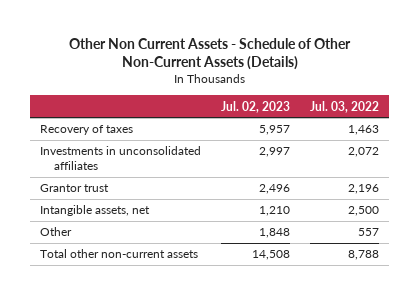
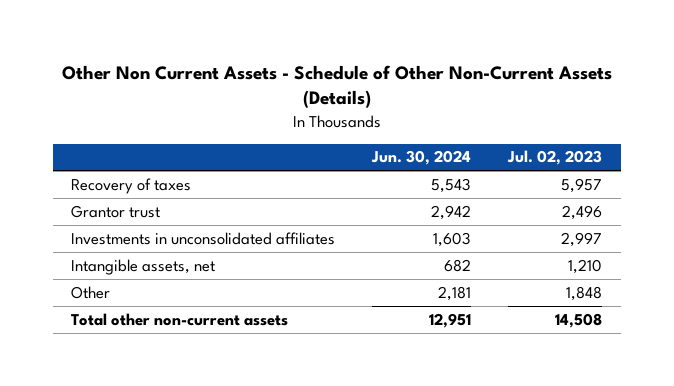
[309,100,379,113] Jul. 03, 2022 -> none
none -> [371,150,472,166] Jun. 30, 2024
[40,146,202,171] Investments in unconsolidated affiliates -> [71,231,336,245] Investments in unconsolidated affiliates

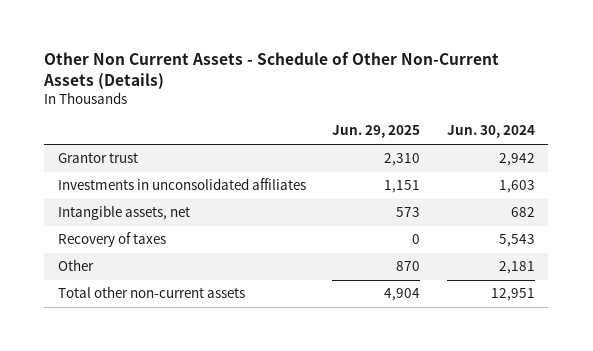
[507,150,603,166] Jul. 02, 2023 -> none
none -> [332,125,421,139] Jun. 29, 2025
[71,177,192,194] Recovery of taxes -> [57,232,166,248] Recovery of taxes

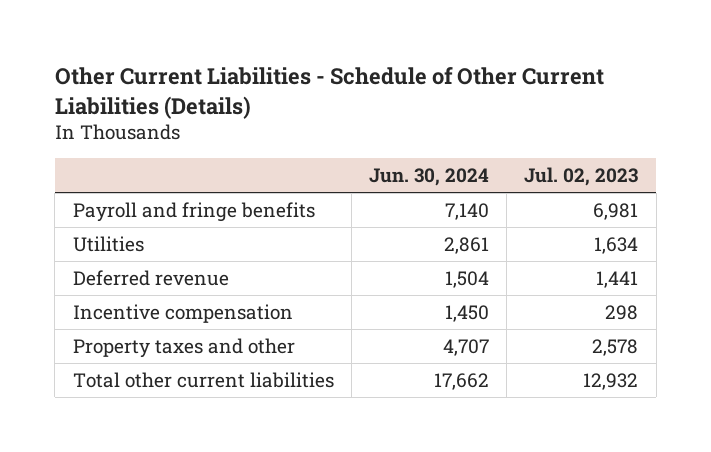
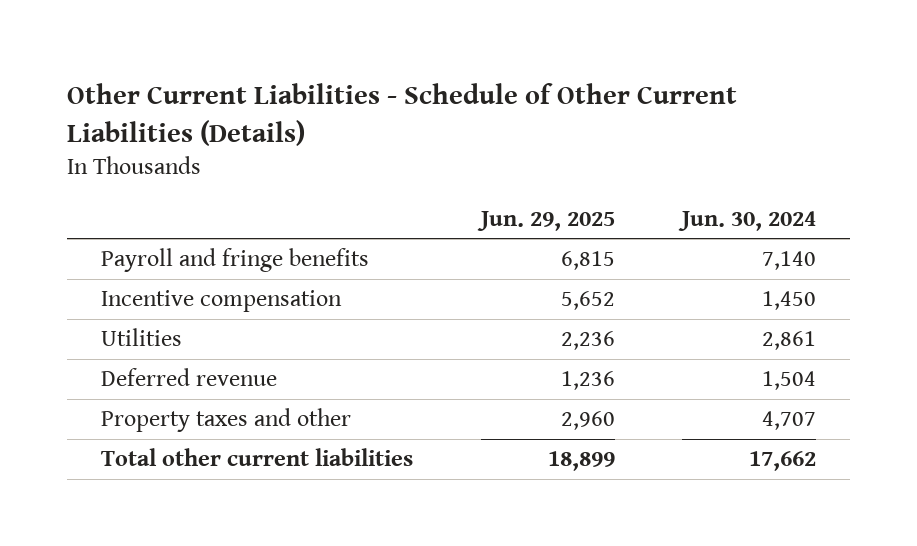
[524,166,639,186] Jul. 02, 2023 -> none
none -> [476,210,615,231] Jun. 29, 2025
[72,303,293,323] Incentive compensation -> [100,290,342,313] Incentive compensation

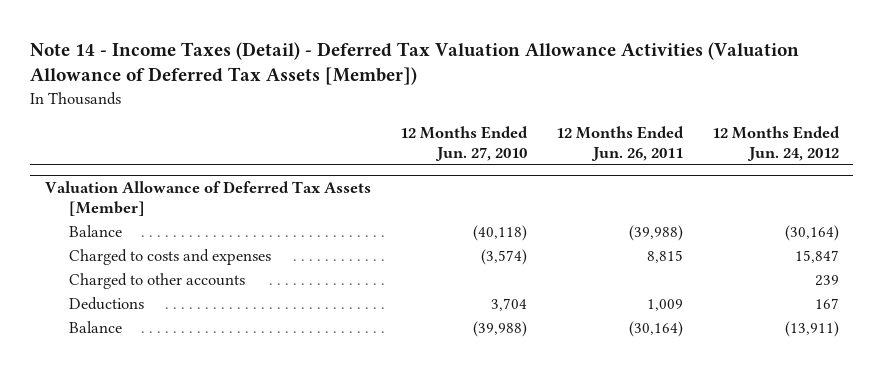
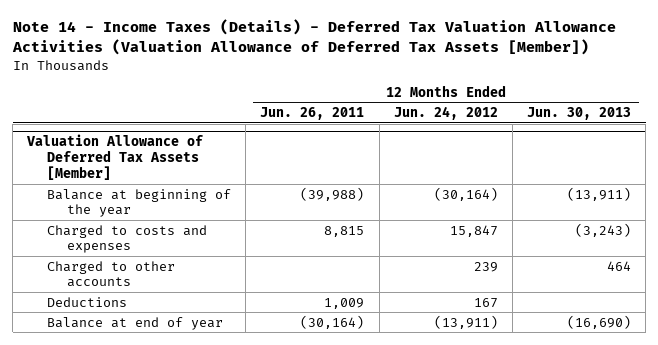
[30,41,800,86] Note 14 - Income Taxes (Detail) - Deferred Tax Valuation Allowance Activities (Valuation Allowance of Deferred Tax Assets [Member]) -> [11,19,616,56] Note 14 - Income Taxes (Details) - Deferred Tax Valuation Allowance Activities (Valuation Allowance of Deferred Tax Assets [Member])
[399,125,528,161] 12 Months Ended Jun. 27, 2010 -> none
none -> [527,107,632,121] Jun. 30, 2013
[68,224,122,237] Balance -> [47,188,232,218] Balance at beginning of the year
[68,320,122,333] Balance -> [47,316,224,330] Balance at end of year

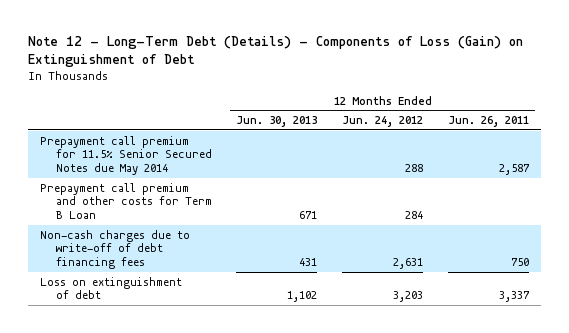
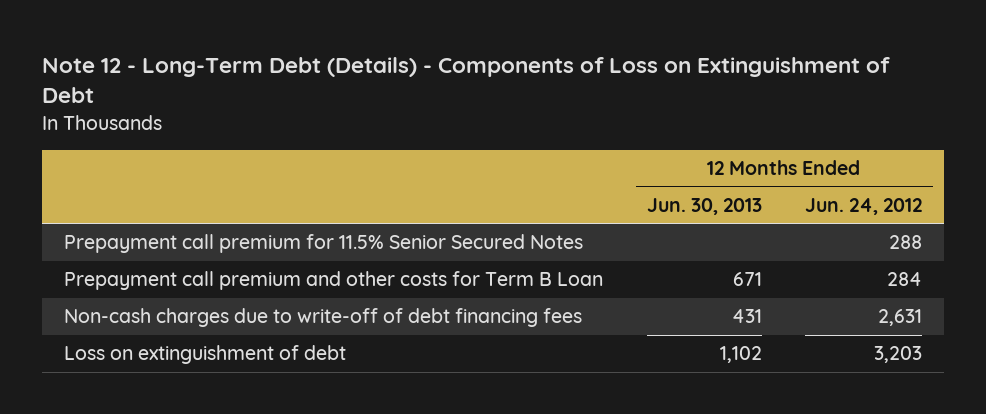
[27,35,523,67] Note 12 - Long-Term Debt (Details) - Components of Loss (Gain) on Extinguishment of Debt -> [42,56,891,104] Note 12 - Long-Term Debt (Details) - Components of Loss on Extinguishment of Debt
[447,116,529,128] Jun. 26, 2011 -> none
[39,135,212,176] Prepayment call premium for 11.5% Senior Secured Notes due May 2014 -> [63,234,583,254] Prepayment call premium for 11.5% Senior Secured Notes

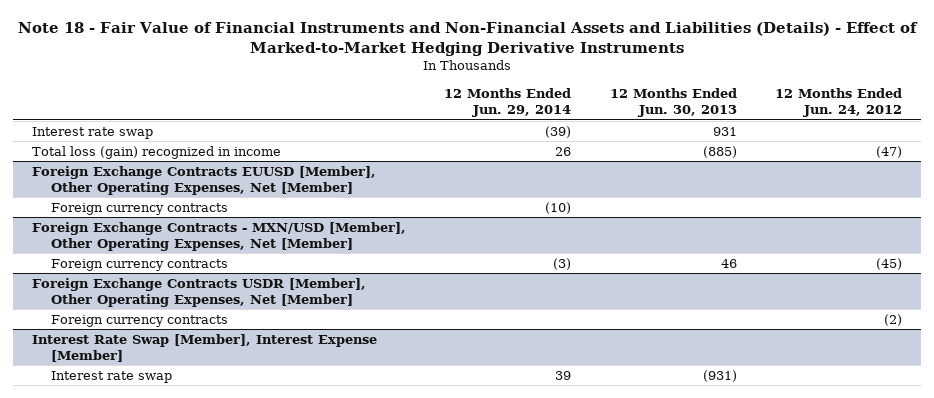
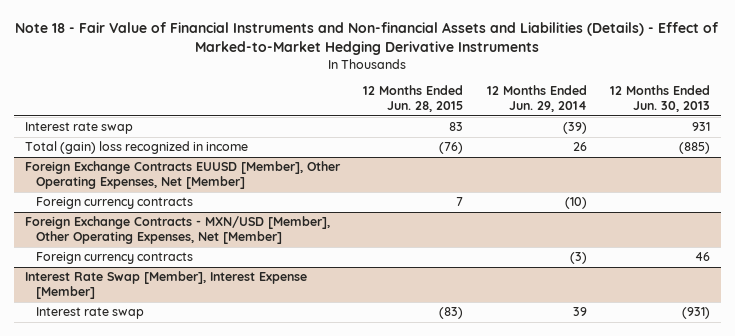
[18,22,919,57] Note 18 - Fair Value of Financial Instruments and Non-Financial Assets and Liabilities (Details) - Effect of Marked-to-Market Hedging Derivative Instruments -> [15,21,720,55] Note 18 - Fair Value of Financial Instruments and Non-financial Assets and Liabilities (Details) - Effect of Marked-to-Market Hedging Derivative Instruments
[775,88,903,118] 12 Months Ended Jun. 24, 2012 -> none
none -> [363,85,464,113] 12 Months Ended Jun. 28, 2015
[32,145,282,159] Total loss (gain) recognized in income -> [25,141,249,155] Total (gain) loss recognized in income
[32,277,367,308] Foreign Exchange Contracts USDR [Member], Other Operating Expenses, Net [Member] -> none
[51,314,229,327] Foreign currency contracts -> none

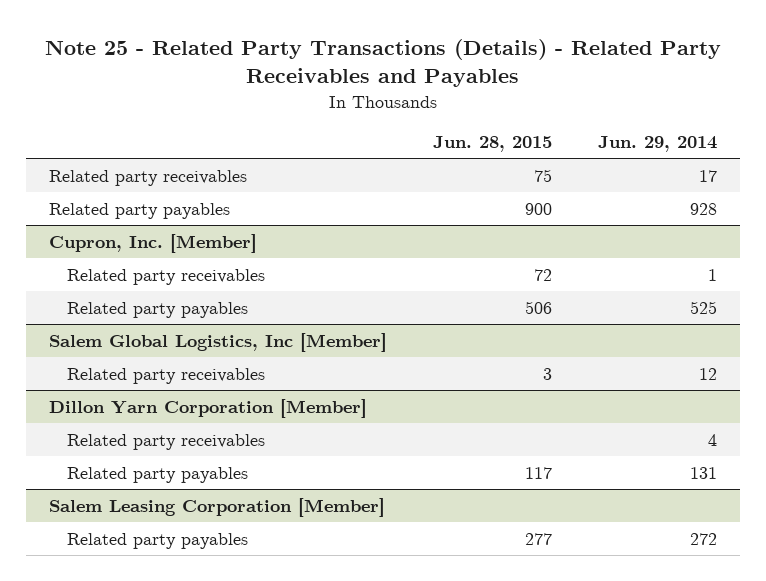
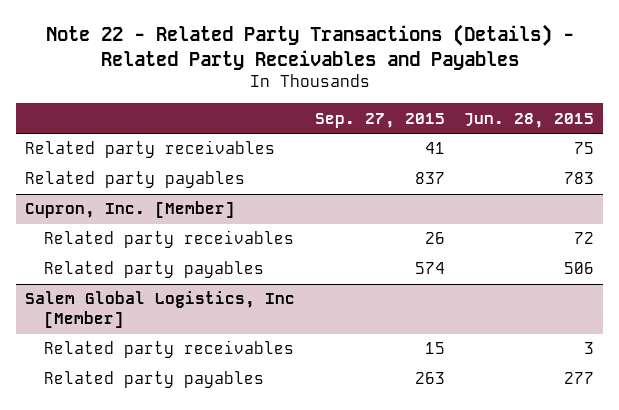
[45,38,722,87] Note 25 - Related Party Transactions (Details) - Related Party Receivables and Payables -> [45,23,574,70] Note 22 - Related Party Transactions (Details) - Related Party Receivables and Payables
[597,136,717,153] Jun. 29, 2014 -> none
none -> [314,112,445,128] Sep. 27, 2015
[525,202,553,215] 900 -> [563,172,594,185] 783
[49,398,368,418] Dillon Yarn Corporation [Member] -> none
[66,433,265,450] Related party receivables -> none
[66,466,248,483] Related party payables -> none
[49,497,386,517] Salem Leasing Corporation [Member] -> none

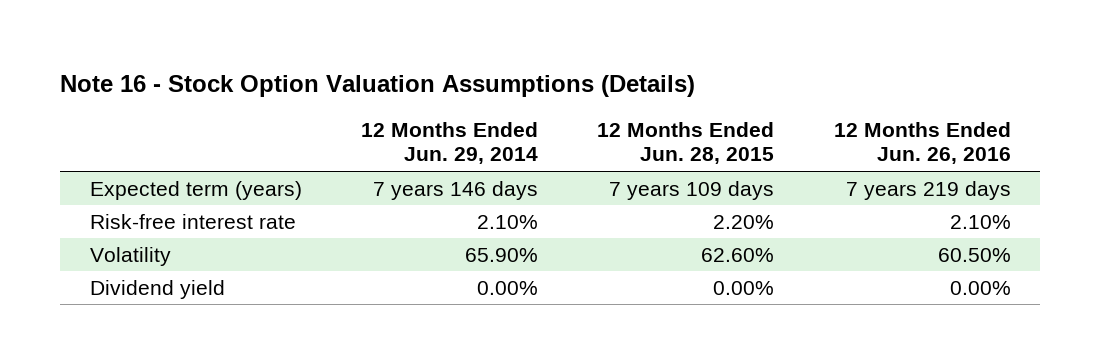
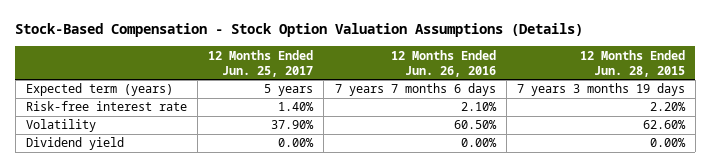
[59,75,695,98] Note 16 - Stock Option Valuation Assumptions (Details) -> [15,23,584,38] Stock-Based Compensation - Stock Option Valuation Assumptions (Details)
[360,121,538,165] 12 Months Ended Jun. 29, 2014 -> none
none -> [208,49,314,77] 12 Months Ended Jun. 25, 2017
[609,180,775,200] 7 years 109 days -> [516,83,685,97] 7 years 3 months 19 days
[845,180,1011,200] 7 years 219 days -> [334,83,496,97] 7 years 7 months 6 days

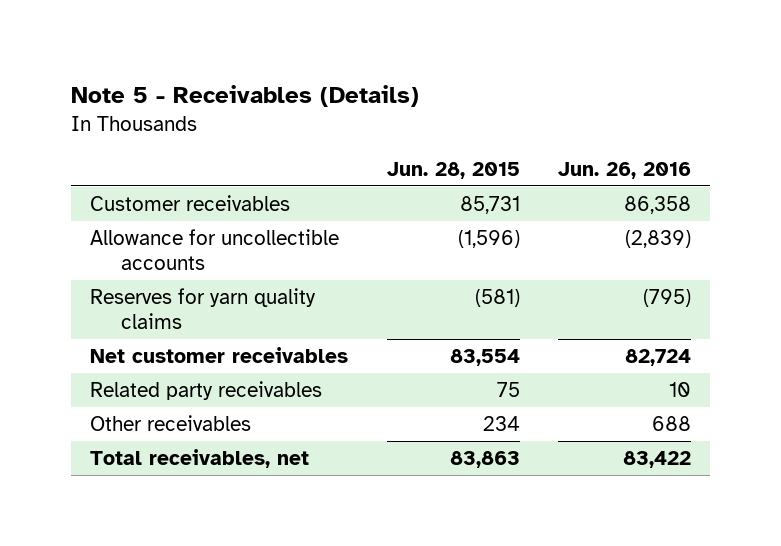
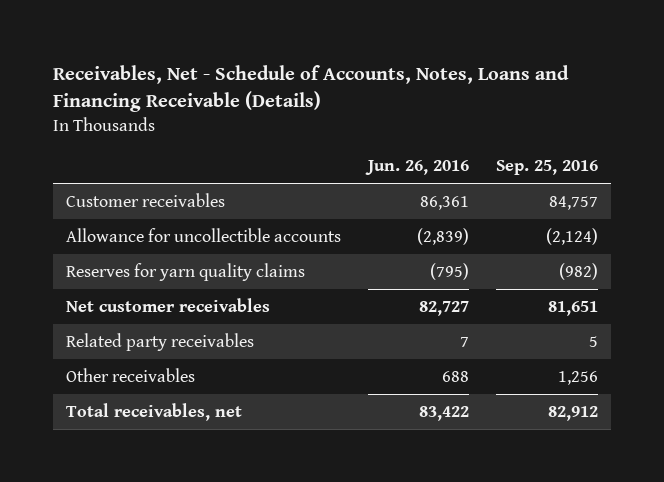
[71,85,420,108] Note 5 - Receivables (Details) -> [52,65,569,113] Receivables, Net - Schedule of Accounts, Notes, Loans and Financing Receivable (Details)
[386,161,520,179] Jun. 28, 2015 -> none
none -> [495,160,598,176] Sep. 25, 2016
[623,196,691,215] 86,358 -> [419,195,469,210] 86,361
[624,349,691,367] 82,724 -> [418,300,469,316] 82,727
[668,382,691,398] 10 -> [459,336,469,347] 7

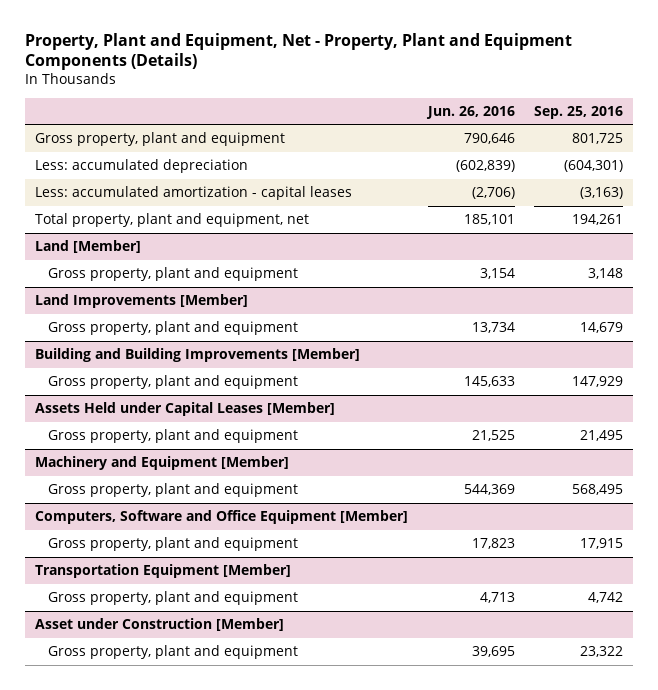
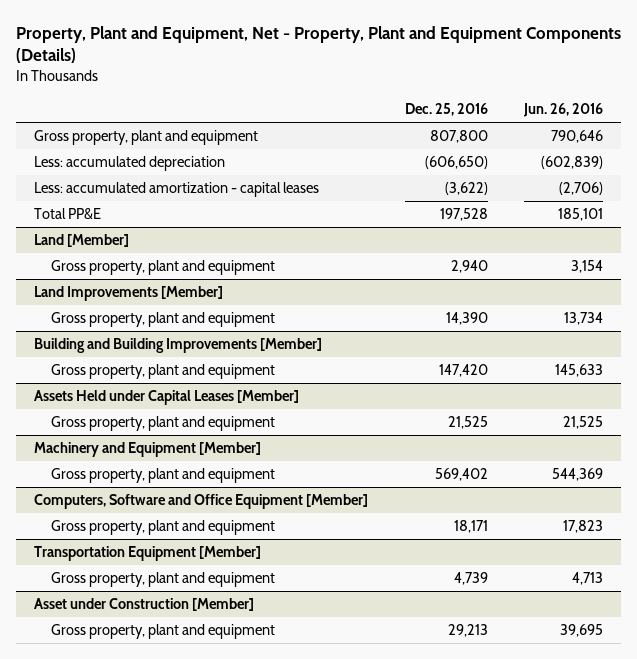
[534,105,624,119] Sep. 25, 2016 -> none
none -> [404,103,488,117] Dec. 25, 2016
[34,213,309,228] Total property, plant and equipment, net -> [34,208,102,220] Total PP&E

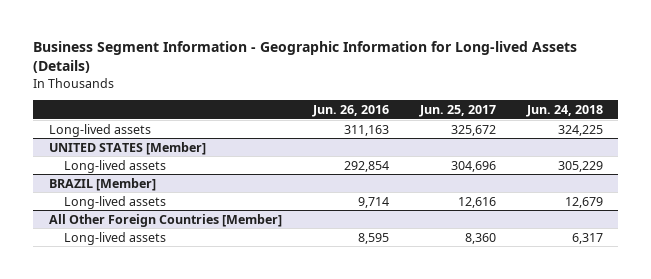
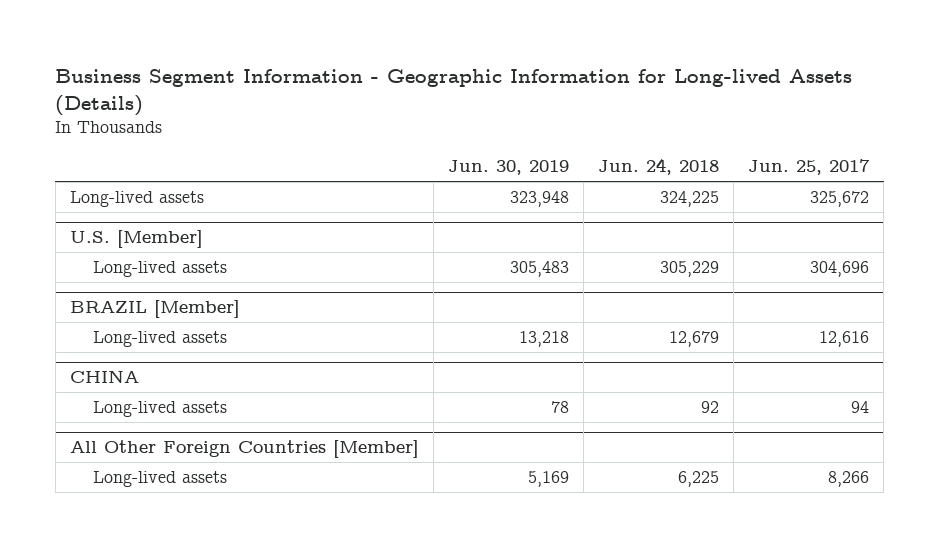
[311,104,389,117] Jun. 26, 2016 -> none
none -> [447,160,569,176] Jun. 30, 2019
[48,141,206,155] UNITED STATES [Member] -> [69,230,203,249] U.S. [Member]
none -> [69,370,139,384] CHINA
none -> [93,401,228,418] Long-lived assets
[464,232,496,244] 8,360 -> [828,471,870,488] 8,266
[571,232,603,244] 6,317 -> [677,471,719,488] 6,225

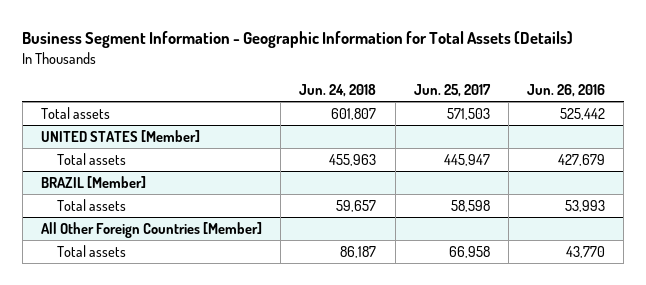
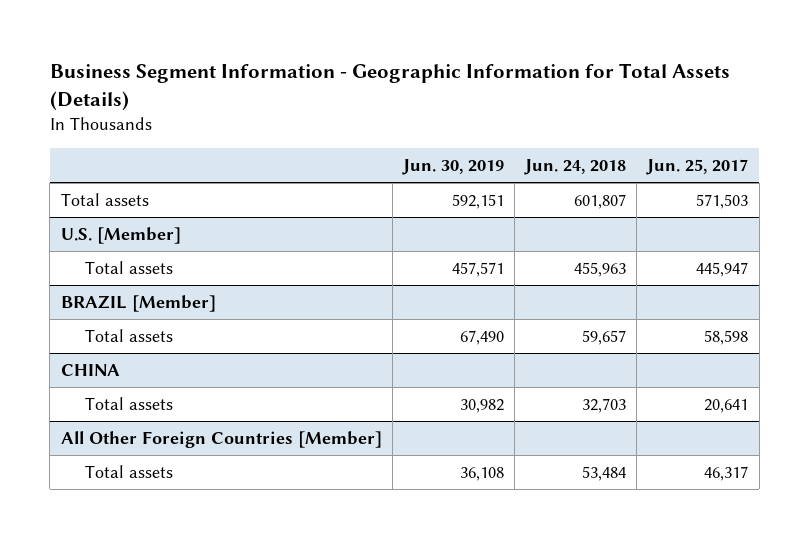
[527,83,606,97] Jun. 26, 2016 -> none
none -> [401,159,504,176] Jun. 30, 2019
[40,129,200,142] UNITED STATES [Member] -> [60,226,181,244] U.S. [Member]
none -> [60,363,120,376] CHINA
none -> [84,396,173,410] Total assets
[340,245,377,258] 86,187 -> [582,465,627,481] 53,484
[448,245,490,258] 66,958 -> [704,465,749,481] 46,317

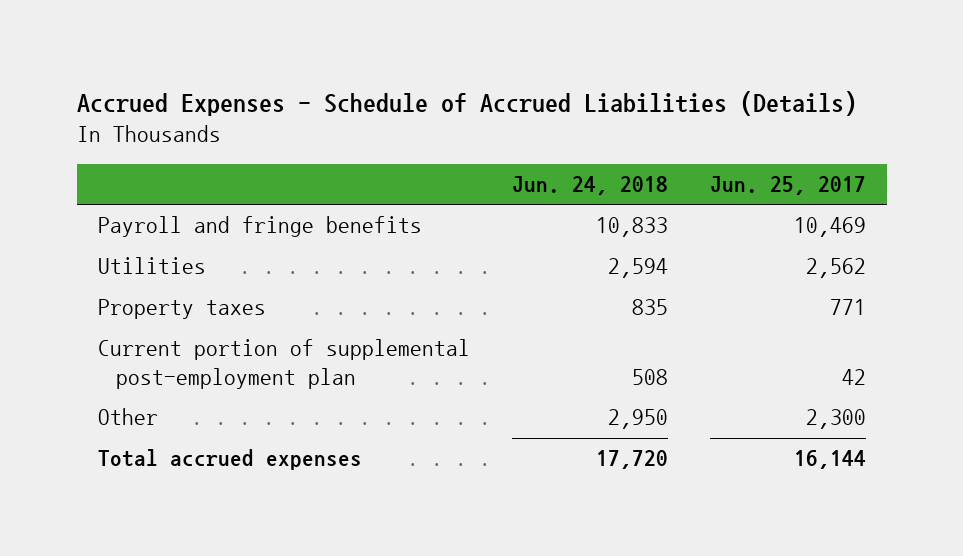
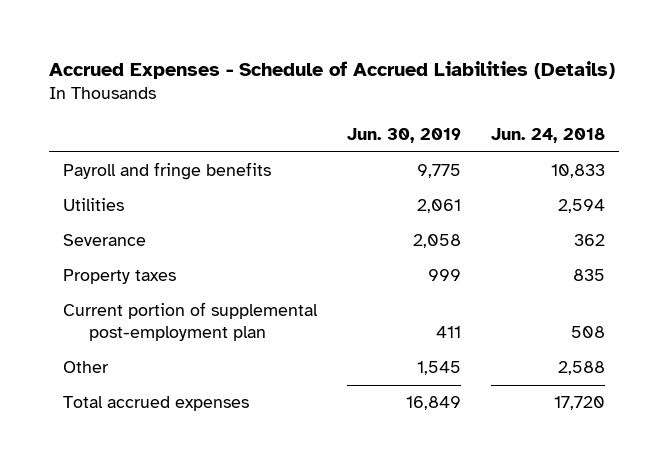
[709,176,866,196] Jun. 25, 2017 -> none
none -> [347,128,462,144] Jun. 30, 2019
none -> [63,234,147,247] Severance
[607,409,668,430] 2,950 -> [557,361,605,376] 2,588

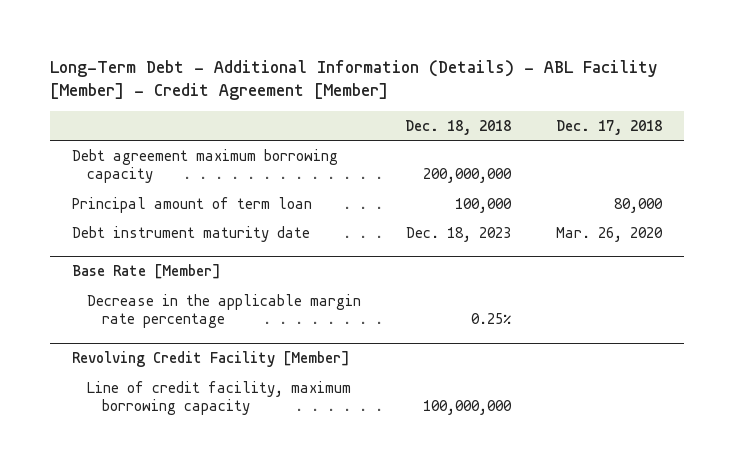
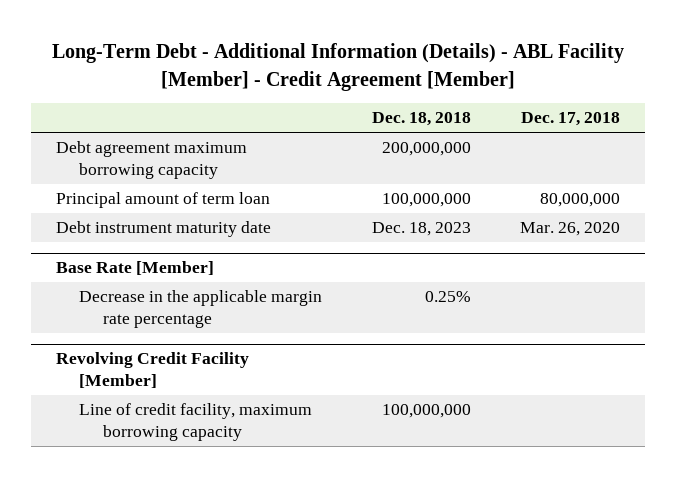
[455,197,513,213] 100,000 -> [381,193,471,208] 100,000,000
[613,197,663,213] 80,000 -> [540,193,621,208] 80,000,000

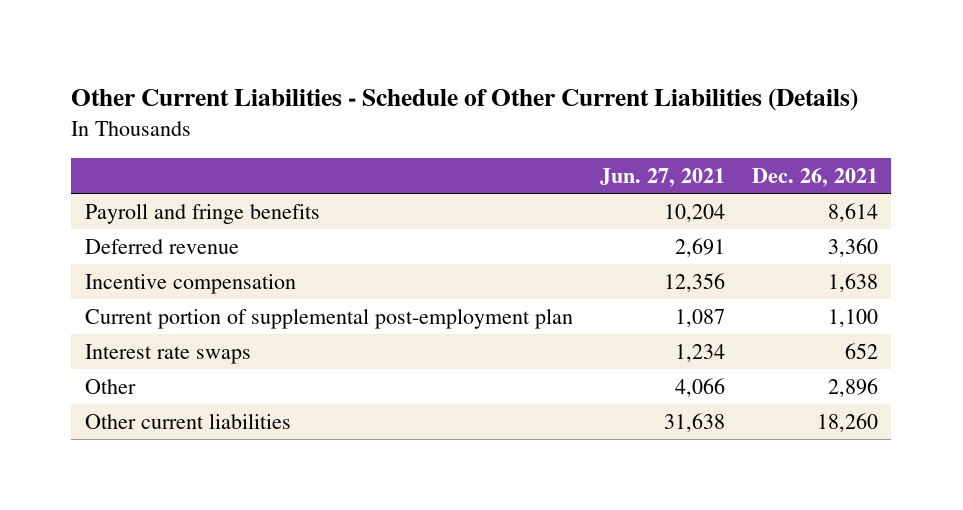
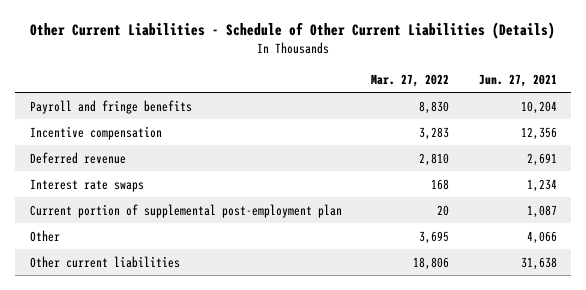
[751,167,878,187] Dec. 26, 2021 -> none
none -> [371,73,450,87] Mar. 27, 2022
[84,239,239,255] Deferred revenue -> [29,151,126,164] Deferred revenue
[84,308,573,330] Current portion of supplemental post-employment plan -> [29,203,342,218] Current portion of supplemental post-employment plan

